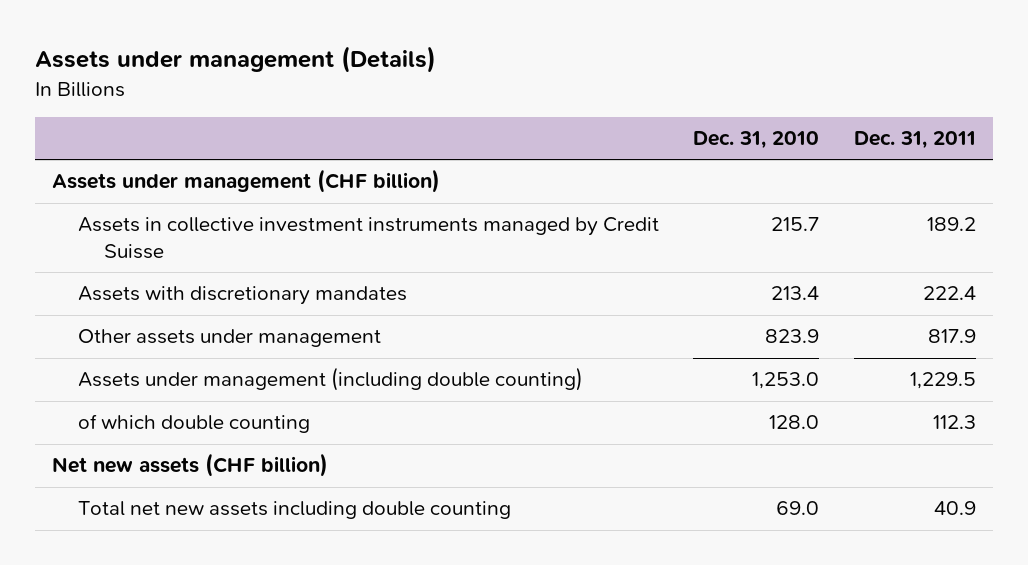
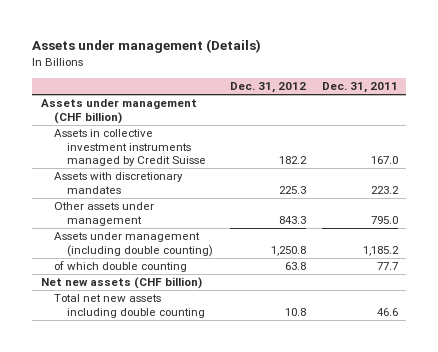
[693,131,820,150] Dec. 31, 2010 -> none
none -> [229,81,306,93] Dec. 31, 2012
[927,217,977,232] 189.2 -> [370,156,398,165] 167.0
[923,286,977,301] 222.4 -> [370,185,399,194] 223.2
[928,329,977,344] 817.9 -> [370,215,398,224] 795.0
[910,372,977,390] 1,229.5 -> [362,245,399,256] 1,185.2
[933,415,977,430] 112.3 -> [376,262,398,271] 77.7
[934,501,977,516] 40.9 -> [376,307,398,316] 46.6

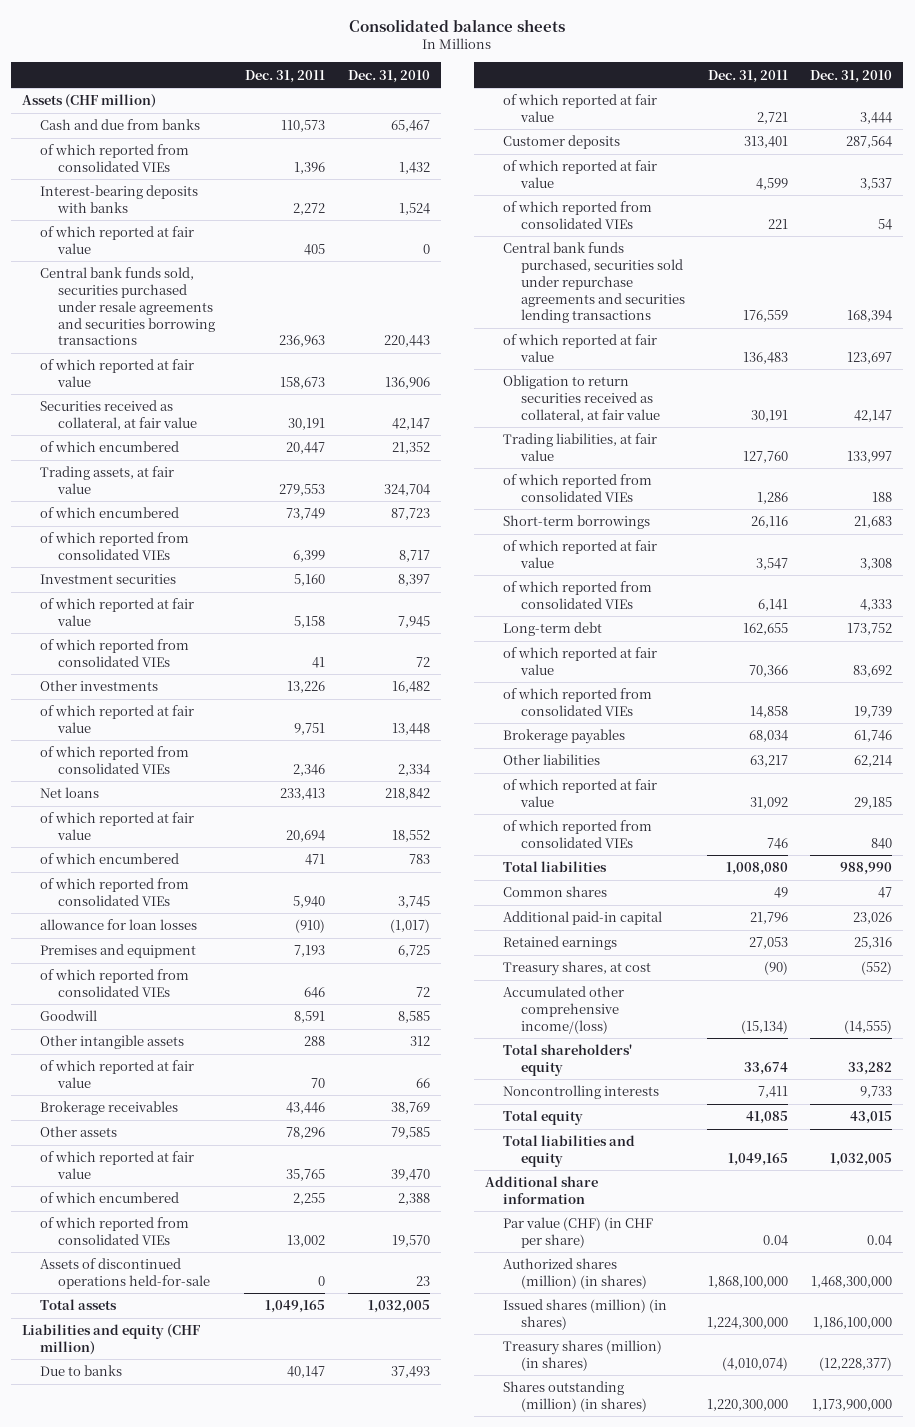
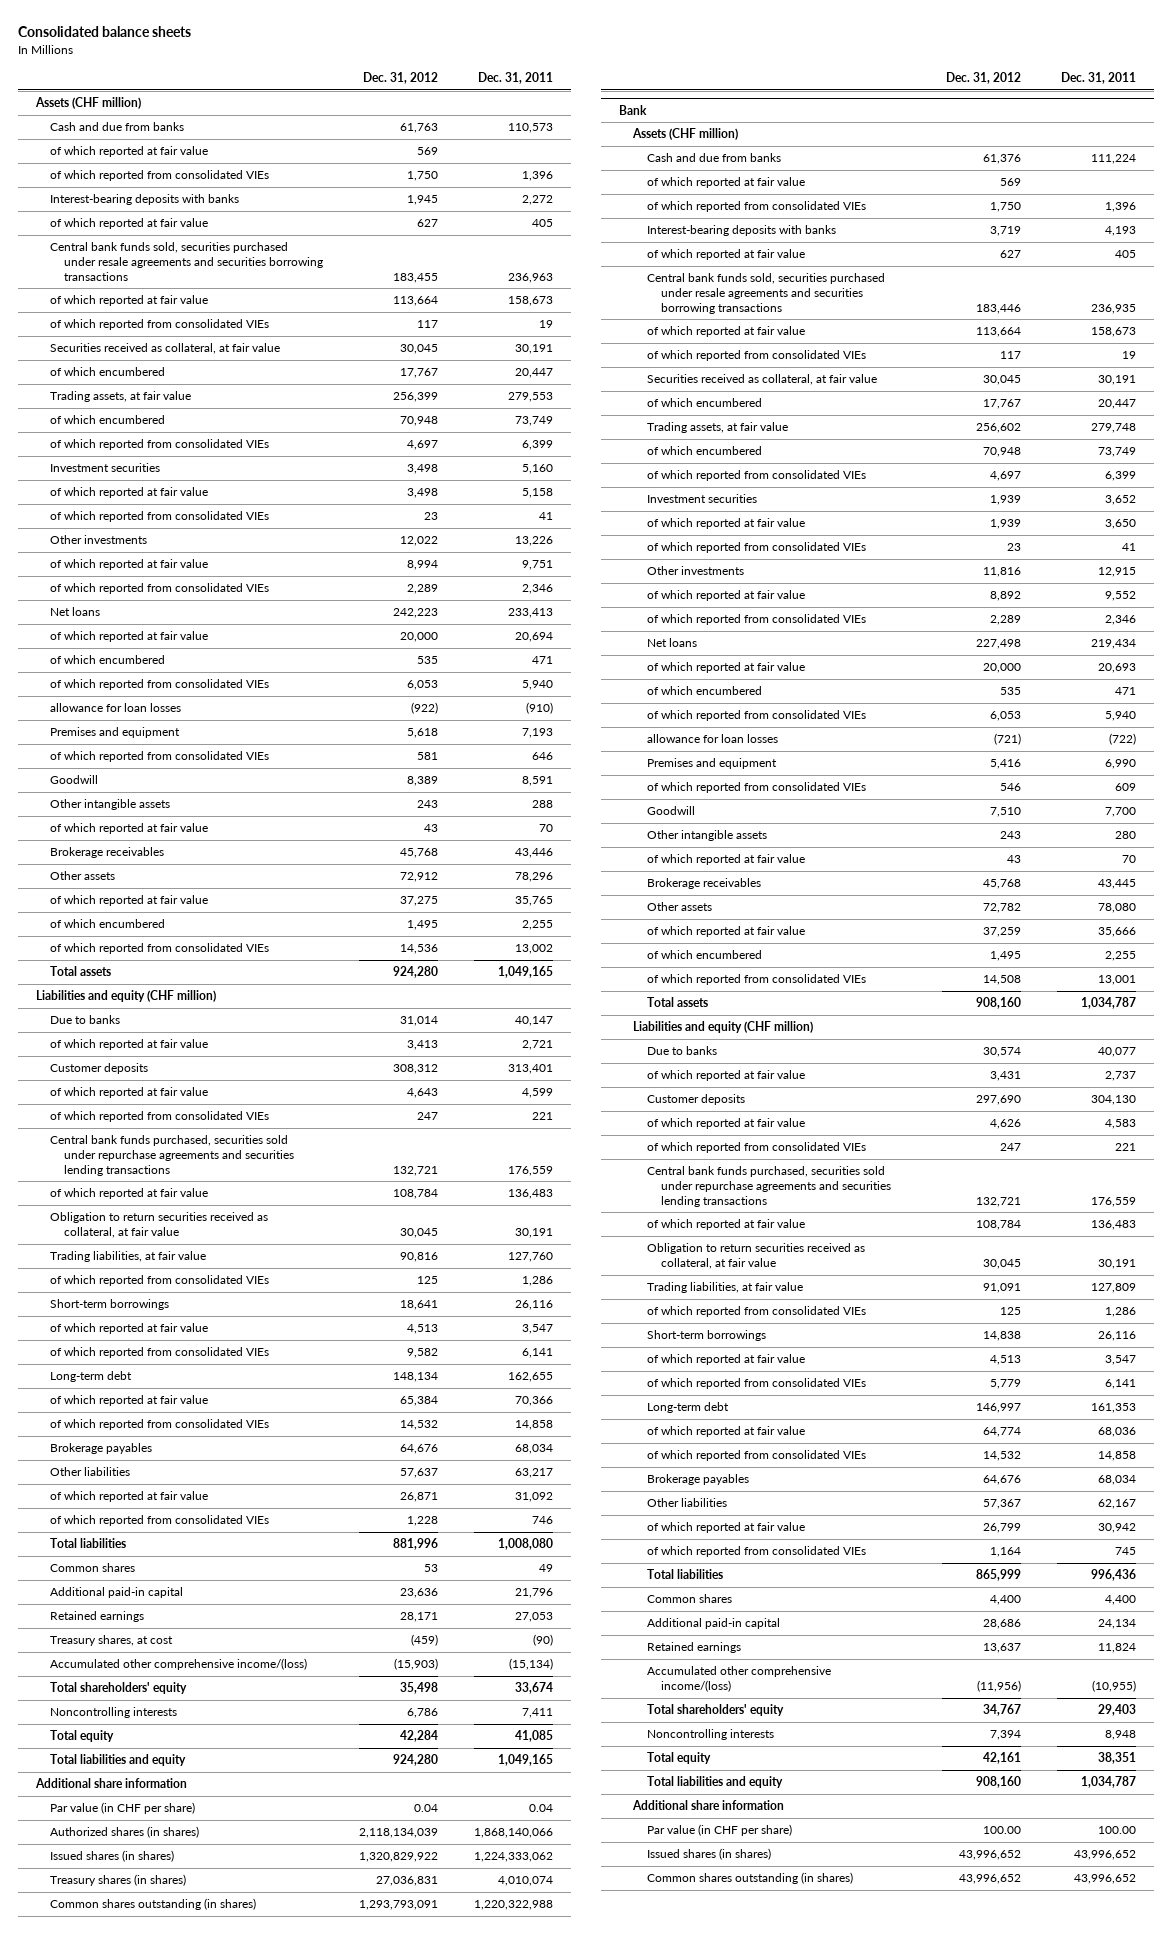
[347,69,430,83] Dec. 31, 2010 -> none
none -> [362,72,438,85] Dec. 31, 2012
none -> [50,146,209,158] of which reported at fair value
none -> [50,319,270,331] of which reported from consolidated VIEs
[40,1258,211,1289] Assets of discontinued operations held-for-sale -> none
[502,1217,653,1248] Par value (CHF) (in CHF per share) -> [50,1802,196,1815] Par value (in CHF per share)
[502,1258,647,1289] Authorized shares (million) (in shares) -> [50,1826,200,1839] Authorized shares (in shares)
[708,1275,789,1288] 1,868,100,000 -> [473,1828,553,1839] 1,868,140,066
[502,1299,667,1330] Issued shares (million) (in shares) -> [50,1850,175,1863] Issued shares (in shares)
[707,1316,789,1329] 1,224,300,000 -> [473,1852,553,1863] 1,224,333,062
[502,1340,662,1371] Treasury shares (million) (in shares) -> [50,1874,187,1887] Treasury shares (in shares)
[722,1356,789,1371] (4,010,074) -> [497,1876,553,1887] 4,010,074
[502,1381,647,1412] Shares outstanding (million) (in shares) -> [50,1898,257,1911] Common shares outstanding (in shares)
[707,1398,789,1411] 1,220,300,000 -> [473,1900,553,1911] 1,220,322,988
none -> [619,104,648,115] Bank
none -> [632,128,739,141] Assets (CHF million)
none -> [647,153,782,163] Cash and due from banks
none -> [647,177,806,189] of which reported at fair value
none -> [647,201,867,213] of which reported from consolidated VIEs
none -> [647,225,837,237] Interest-bearing deposits with banks
none -> [647,249,806,261] of which reported at fair value
none -> [647,273,886,314] Central bank funds sold, securities purchased under resale agreements and securities borrowing transactions
none -> [647,326,806,338] of which reported at fair value
none -> [647,350,867,362] of which reported from consolidated VIEs
none -> [647,374,878,386] Securities received as collateral, at fair value
none -> [647,398,763,408] of which encumbered
none -> [647,422,789,434] Trading assets, at fair value
none -> [647,446,763,456] of which encumbered
none -> [647,470,867,482] of which reported from consolidated VIEs
none -> [647,494,758,504] Investment securities
none -> [647,518,806,530] of which reported at fair value
none -> [647,542,867,554] of which reported from consolidated VIEs
none -> [647,566,745,576] Other investments
none -> [647,590,806,602] of which reported at fair value
none -> [647,614,867,626] of which reported from consolidated VIEs
none -> [647,638,698,648] Net loans
none -> [647,662,806,674] of which reported at fair value
none -> [647,686,763,696] of which encumbered
none -> [647,710,867,722] of which reported from consolidated VIEs
none -> [647,734,779,744] allowance for loan losses
none -> [647,758,778,770] Premises and equipment
none -> [647,782,867,794] of which reported from consolidated VIEs
none -> [647,806,696,816] Goodwill
none -> [647,830,768,842] Other intangible assets
none -> [647,854,806,866] of which reported at fair value
none -> [647,878,762,890] Brokerage receivables
none -> [647,902,713,912] Other assets
none -> [647,926,806,938] of which reported at fair value
none -> [647,950,763,960] of which encumbered
none -> [647,974,867,986] of which reported from consolidated VIEs
none -> [647,997,709,1008] Total assets
none -> [633,1021,814,1034] Liabilities and equity (CHF million)
none -> [647,1046,718,1056] Due to banks
none -> [647,1070,806,1082] of which reported at fair value
none -> [647,1094,746,1106] Customer deposits
none -> [647,1118,806,1130] of which reported at fair value
none -> [647,1142,867,1154] of which reported from consolidated VIEs
none -> [647,1166,891,1207] Central bank funds purchased, securities sold under repurchase agreements and securities lending transactions
none -> [647,1219,806,1231] of which reported at fair value
none -> [647,1243,866,1269] Obligation to return securities received as collateral, at fair value
none -> [647,1282,804,1294] Trading liabilities, at fair value
none -> [647,1306,867,1318] of which reported from consolidated VIEs
none -> [647,1330,767,1342] Short-term borrowings
none -> [647,1354,806,1366] of which reported at fair value
none -> [647,1378,867,1390] of which reported from consolidated VIEs
none -> [647,1402,730,1414] Long-term debt
none -> [647,1426,806,1438] of which reported at fair value
none -> [647,1450,867,1462] of which reported from consolidated VIEs
none -> [647,1474,750,1486] Brokerage payables
none -> [647,1498,728,1508] Other liabilities
none -> [647,1522,806,1534] of which reported at fair value
none -> [647,1546,867,1558] of which reported from consolidated VIEs
none -> [647,1569,724,1580] Total liabilities
none -> [647,1594,733,1604] Common shares
none -> [647,1618,781,1630] Additional paid-in capital
none -> [647,1642,742,1654] Retained earnings
none -> [647,1666,832,1692] Accumulated other comprehensive income/(loss)
none -> [647,1704,785,1717] Total shareholders' equity
none -> [647,1729,775,1741] Noncontrolling interests
none -> [647,1752,712,1765] Total equity
none -> [647,1776,784,1789] Total liabilities and equity
none -> [632,1800,785,1811] Additional share information
none -> [647,1824,793,1837] Par value (in CHF per share)
none -> [647,1848,772,1861] Issued shares (in shares)
none -> [647,1872,854,1885] Common shares outstanding (in shares)

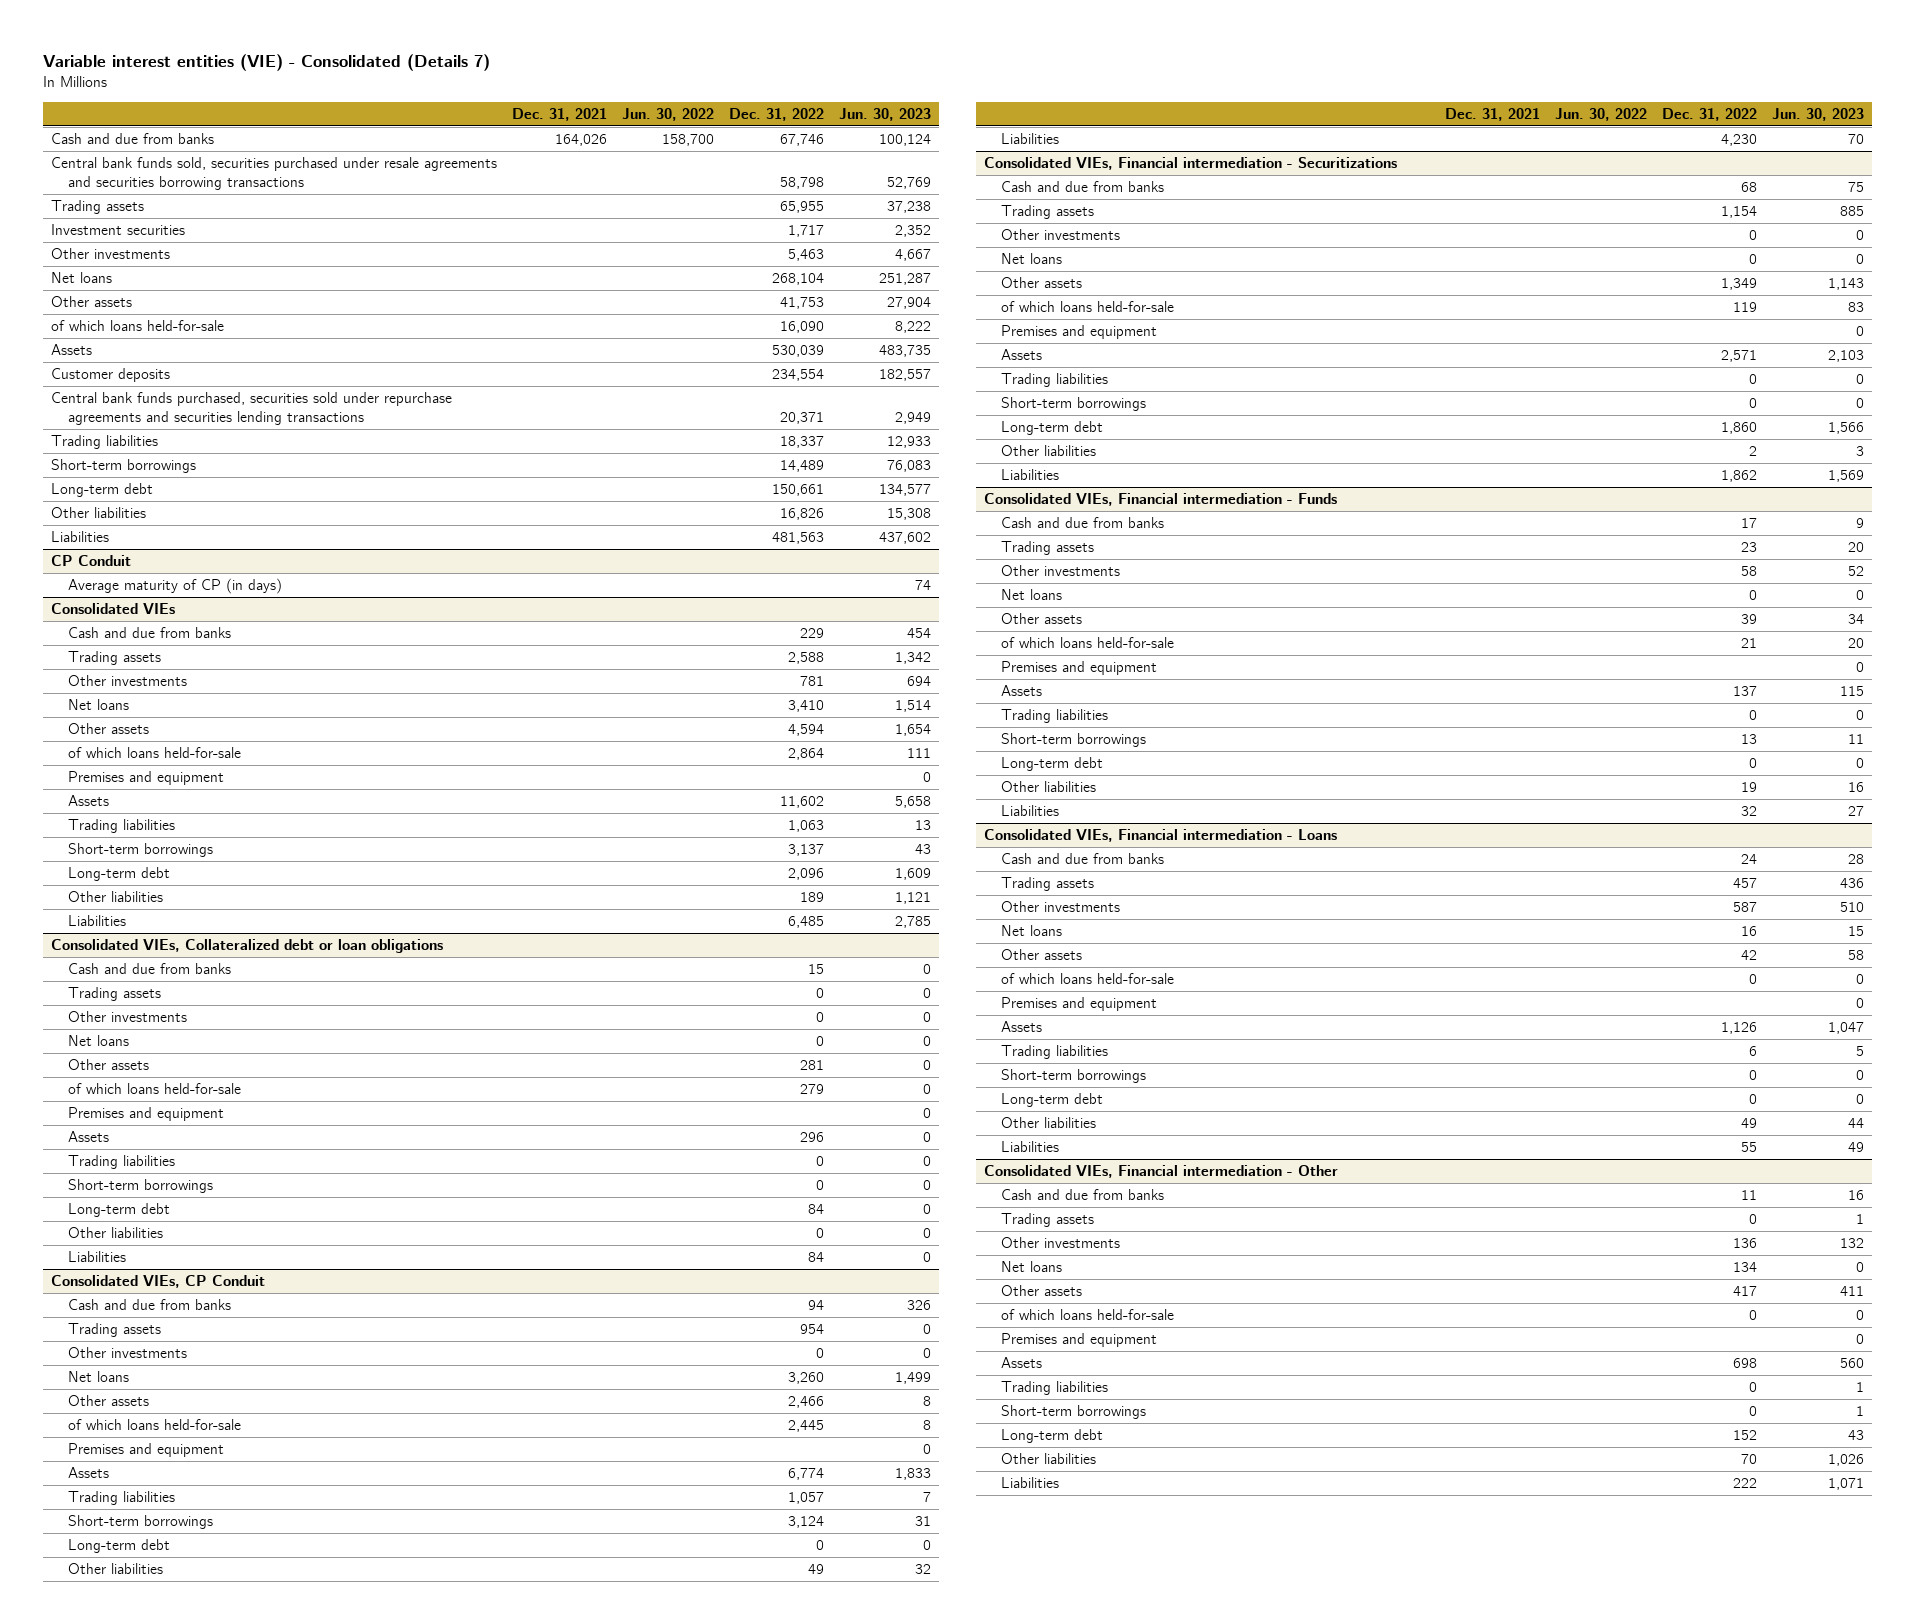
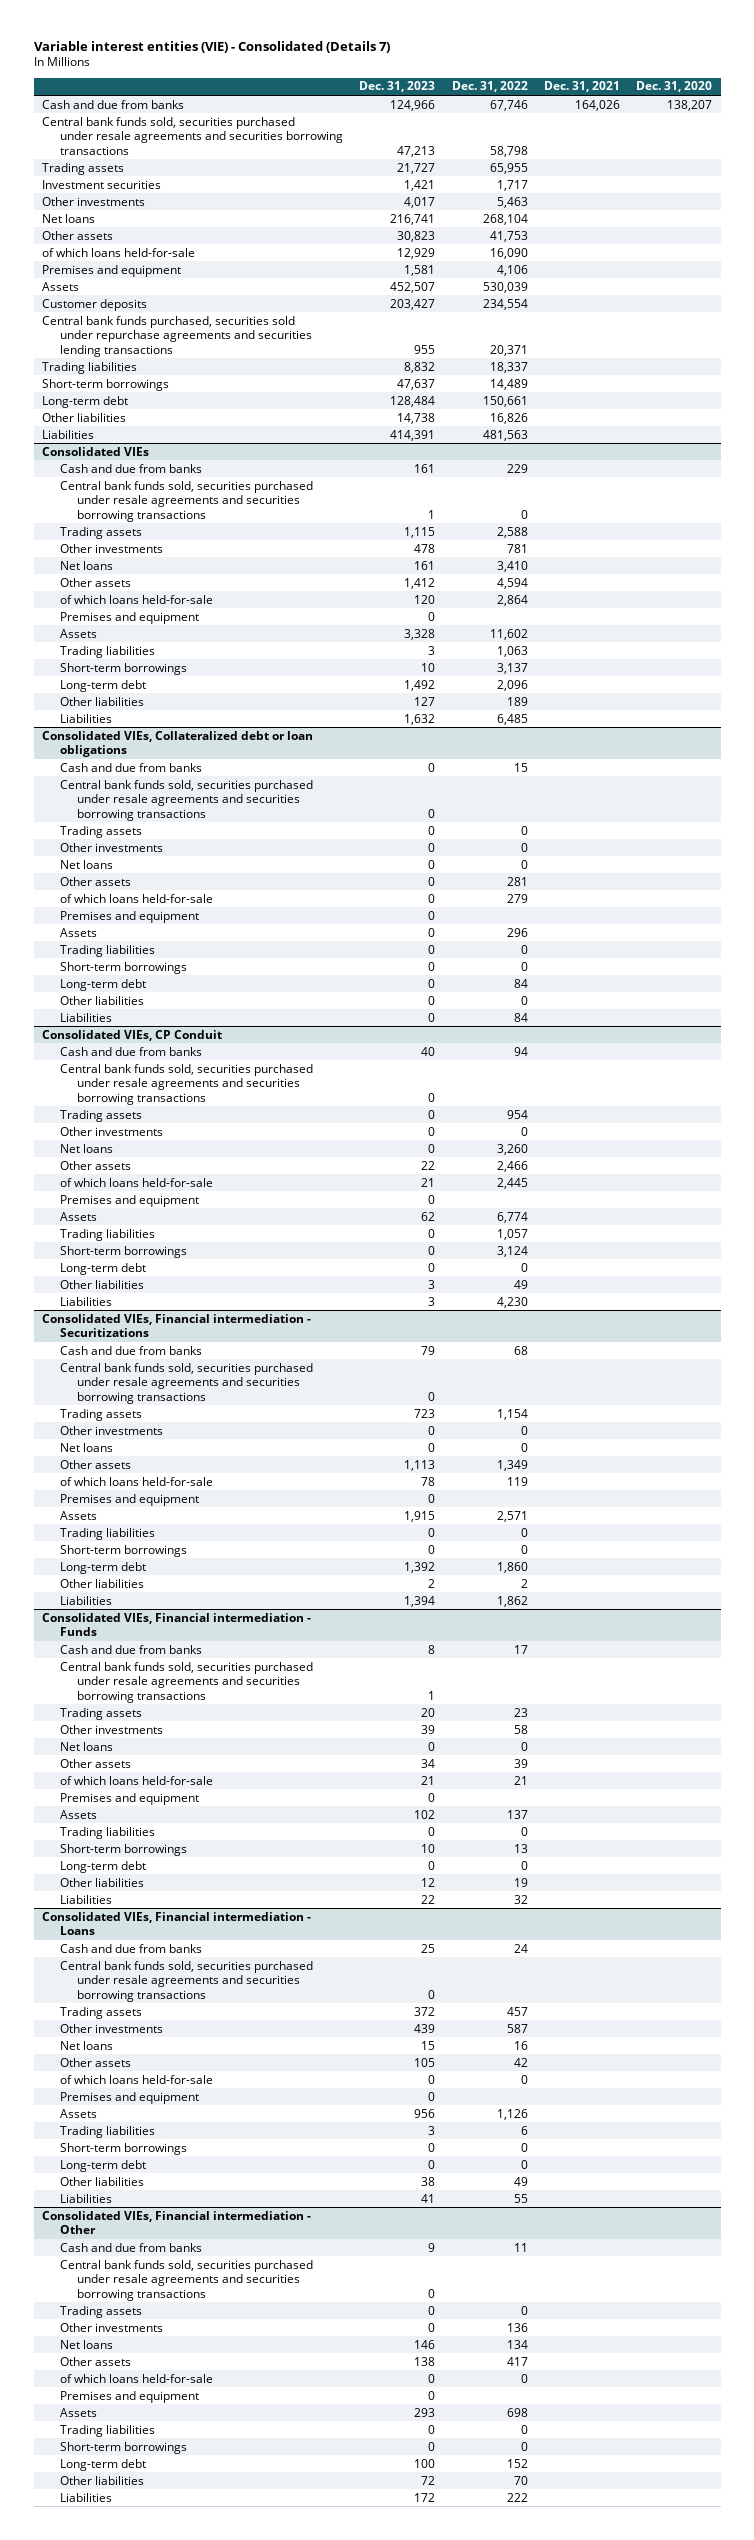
[622,107,715,121] Jun. 30, 2022 -> none
[839,107,932,121] Jun. 30, 2023 -> none
none -> [359,81,436,93] Dec. 31, 2023
none -> [636,81,713,93] Dec. 31, 2020
none -> [41,264,181,277] Premises and equipment
[50,555,131,567] CP Conduit -> none
[68,578,283,595] Average maturity of CP (in days) -> none
none -> [59,480,313,522] Central bank funds sold, securities purchased under resale agreements and securities borrowing transactions
none -> [59,779,313,821] Central bank funds sold, securities purchased under resale agreements and securities borrowing transactions
none -> [59,1063,313,1105] Central bank funds sold, securities purchased under resale agreements and securities borrowing transactions
none -> [59,1362,313,1404] Central bank funds sold, securities purchased under resale agreements and securities borrowing transactions
none -> [59,1661,313,1703] Central bank funds sold, securities purchased under resale agreements and securities borrowing transactions
none -> [59,1960,313,2002] Central bank funds sold, securities purchased under resale agreements and securities borrowing transactions
none -> [59,2259,313,2301] Central bank funds sold, securities purchased under resale agreements and securities borrowing transactions

